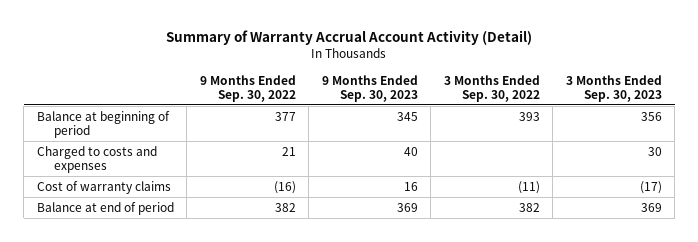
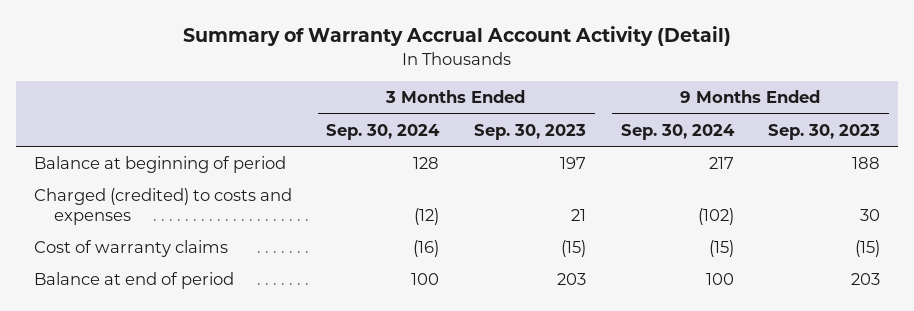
[199,74,296,102] 9 Months Ended Sep. 30, 2022 -> none
[443,74,540,102] 3 Months Ended Sep. 30, 2022 -> none
none -> [326,123,441,140] Sep. 30, 2024
none -> [620,123,735,140] Sep. 30, 2024
[396,111,418,121] 345 -> [852,156,881,169] 188
[640,111,662,121] 356 -> [559,156,586,169] 197
[36,145,157,173] Charged to costs and expenses -> [33,187,292,225] Charged (credited) to costs and expenses
[403,146,418,156] 40 -> [860,208,881,221] 30
[647,146,662,156] 30 -> [570,208,586,221] 21
[403,181,418,191] 16 -> [855,239,881,257] (15)
[639,180,662,194] (17) -> [560,239,586,257] (15)
[396,202,418,212] 369 -> [851,272,881,285] 203
[640,202,662,212] 369 -> [556,272,586,285] 203

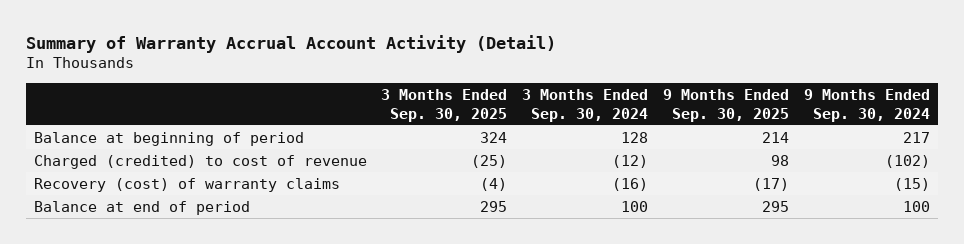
[473,123,586,140] Sep. 30, 2023 -> none
[768,123,881,140] Sep. 30, 2023 -> none
none -> [381,88,508,122] 3 Months Ended Sep. 30, 2025
none -> [663,88,790,122] 9 Months Ended Sep. 30, 2025
[33,187,292,225] Charged (credited) to costs and expenses -> [33,154,367,169] Charged (credited) to cost of revenue
[33,239,228,257] Cost of warranty claims -> [33,177,340,192] Recovery (cost) of warranty claims

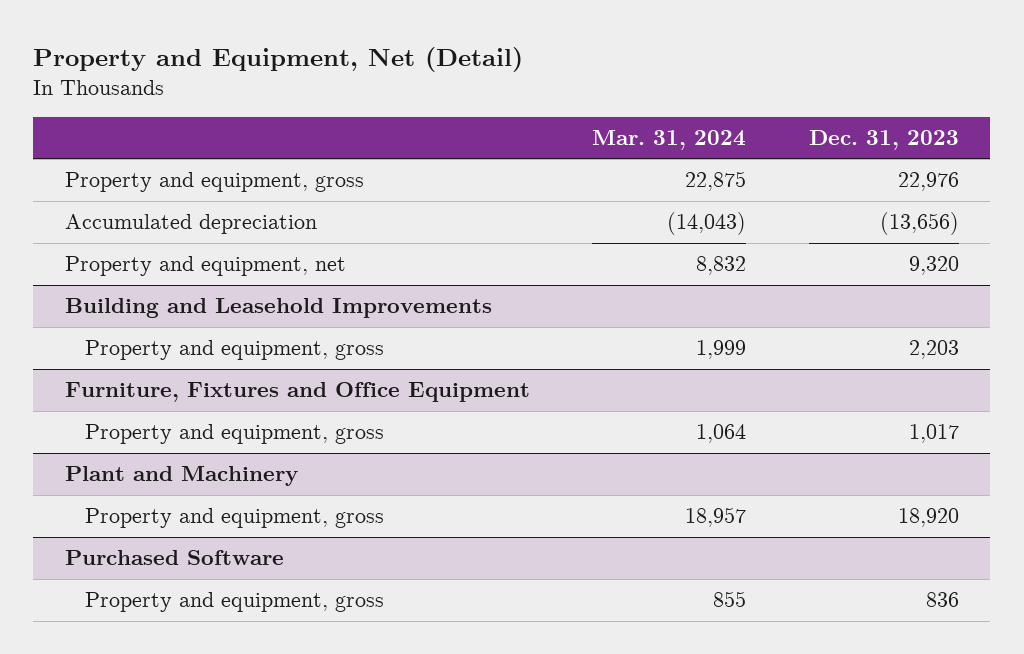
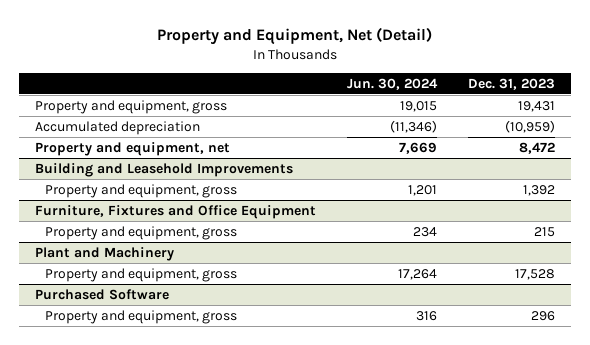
[592,129,747,150] Mar. 31, 2024 -> none
none -> [346,77,438,90] Jun. 30, 2024
[898,172,960,192] 22,976 -> [518,100,556,112] 19,431
[880,212,960,236] (13,656) -> [505,119,556,133] (10,959)
[909,256,960,276] 9,320 -> [519,141,556,154] 8,472
[909,340,960,360] 2,203 -> [523,184,556,196] 1,392
[909,424,960,444] 1,017 -> [534,226,556,237] 215
[898,508,960,528] 18,920 -> [515,268,556,280] 17,528
[926,592,960,608] 836 -> [531,310,556,321] 296

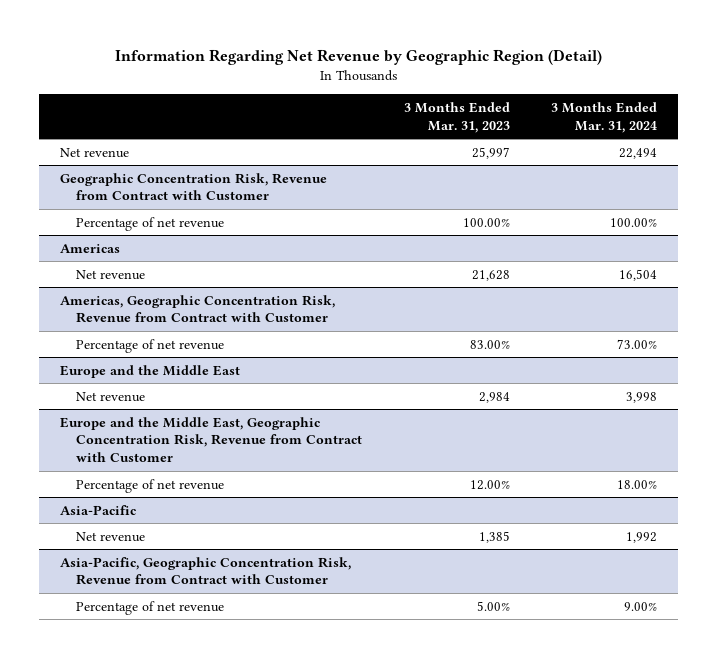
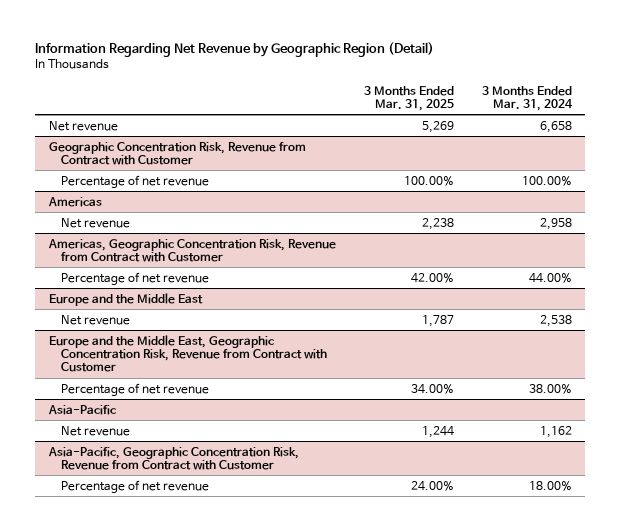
[403,101,510,133] 3 Months Ended Mar. 31, 2023 -> none
none -> [363,85,454,111] 3 Months Ended Mar. 31, 2025
[619,147,658,159] 22,494 -> [539,120,572,133] 6,658
[619,268,658,281] 16,504 -> [539,217,572,230] 2,958
[617,338,658,349] 73.00% -> [528,272,572,283] 44.00%
[626,391,658,403] 3,998 -> [539,314,572,327] 2,538
[617,479,658,489] 18.00% -> [528,383,572,394] 38.00%
[626,531,658,543] 1,992 -> [539,425,572,438] 1,162
[624,601,658,611] 9.00% -> [528,480,572,491] 18.00%

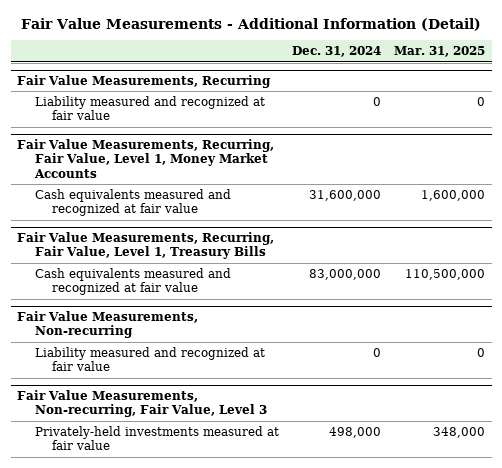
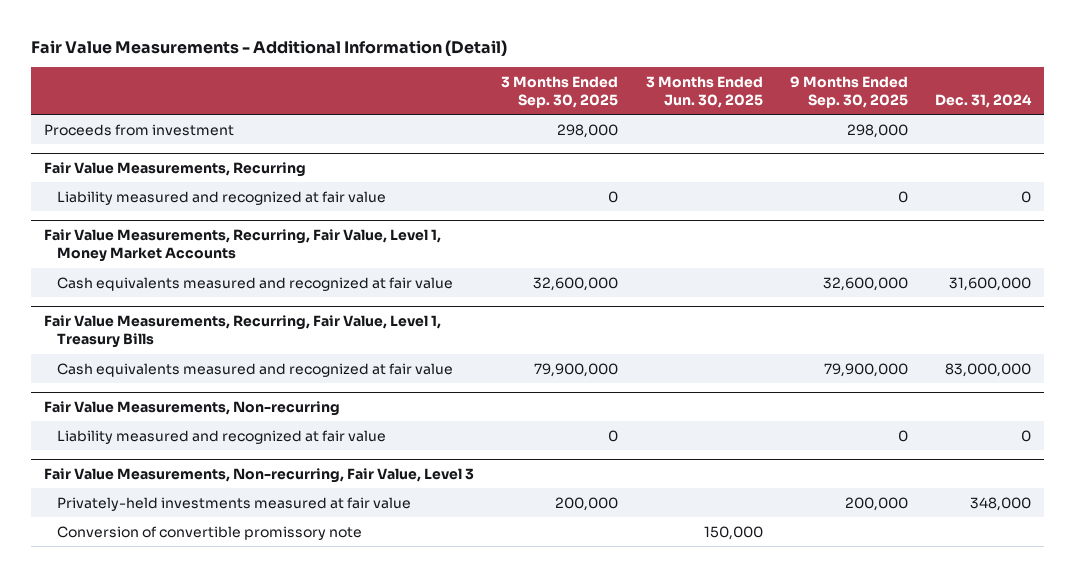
[393,46,485,58] Mar. 31, 2025 -> none
none -> [501,75,619,108] 3 Months Ended Sep. 30, 2025
none -> [645,75,763,108] 3 Months Ended Jun. 30, 2025
none -> [789,75,908,108] 9 Months Ended Sep. 30, 2025
none -> [44,123,235,136] Proceeds from investment
[328,426,381,438] 498,000 -> [969,496,1031,511] 348,000
none -> [57,525,363,540] Conversion of convertible promissory note

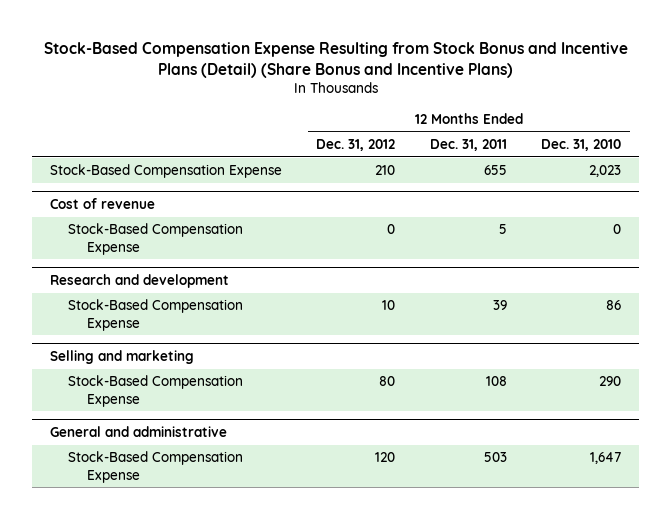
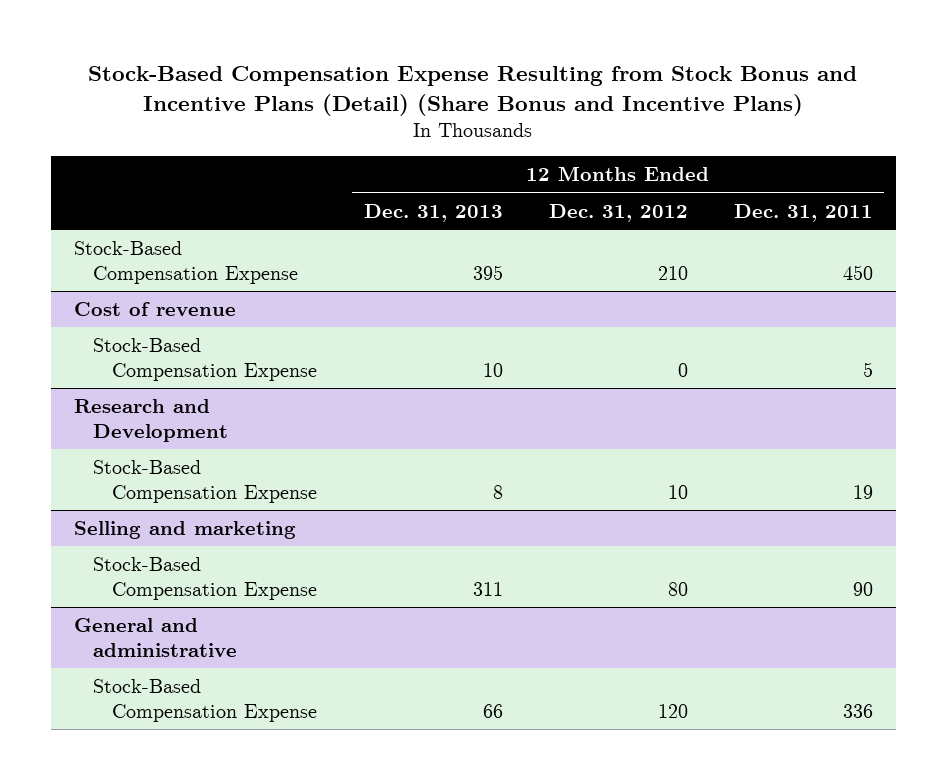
[541,139,622,152] Dec. 31, 2010 -> none
none -> [363,203,503,222] Dec. 31, 2013
[483,165,507,176] 655 -> [842,264,873,280] 450
[49,274,229,289] Research and development -> [73,398,229,442] Research and Development
[492,300,507,311] 39 -> [852,484,873,499] 19
[485,376,507,387] 108 -> [852,581,873,596] 90
[483,452,507,463] 503 -> [842,703,873,718] 336

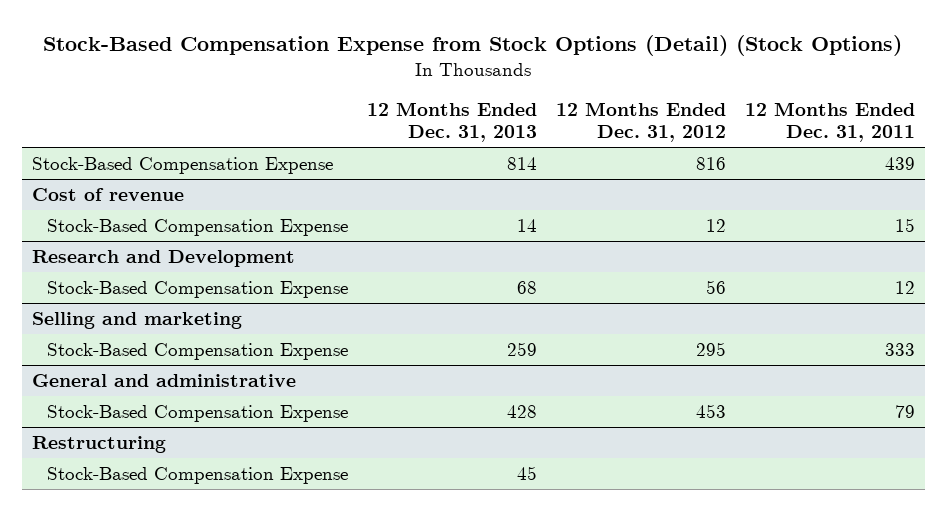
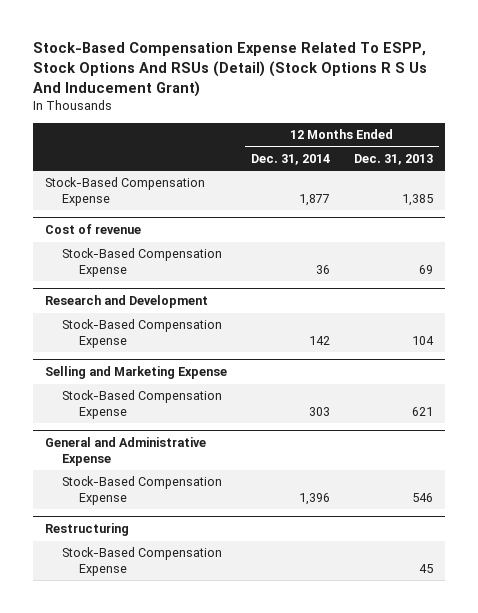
[43,34,903,56] Stock-Based Compensation Expense from Stock Options (Detail) (Stock Options) -> [33,42,428,97] Stock-Based Compensation Expense Related To ESPP, Stock Options And RSUs (Detail) (Stock Options R S Us And Inducement Grant)
[556,101,727,143] 12 Months Ended Dec. 31, 2012 -> none
[745,101,916,143] 12 Months Ended Dec. 31, 2011 -> none
none -> [251,153,331,165] Dec. 31, 2014
[507,157,538,171] 814 -> [401,194,433,207] 1,385
[517,219,538,233] 14 -> [418,265,433,275] 69
[517,281,538,295] 68 -> [411,336,434,346] 104
[31,312,242,330] Selling and marketing -> [45,366,228,380] Selling and Marketing Expense
[507,342,538,357] 259 -> [411,407,433,417] 621
[31,374,296,388] General and administrative -> [45,437,207,466] General and Administrative Expense
[507,405,538,419] 428 -> [411,493,433,503] 546

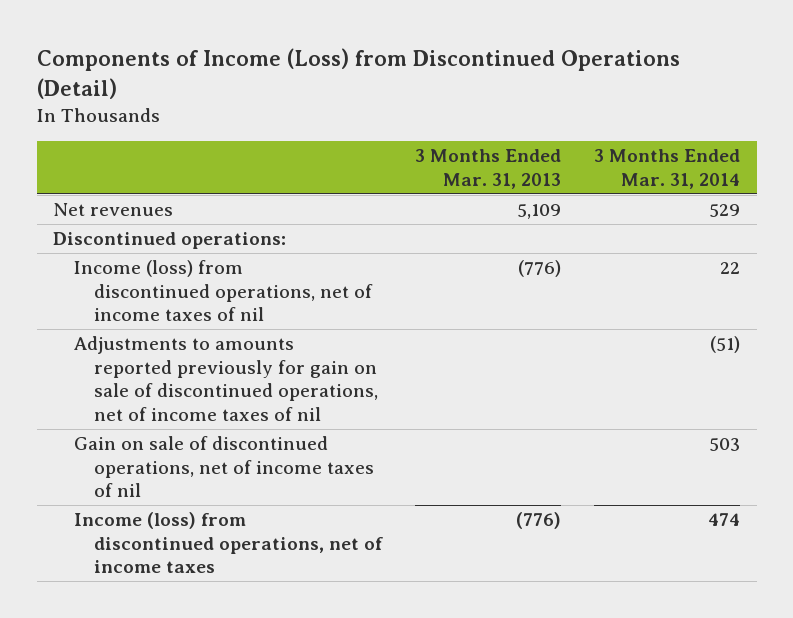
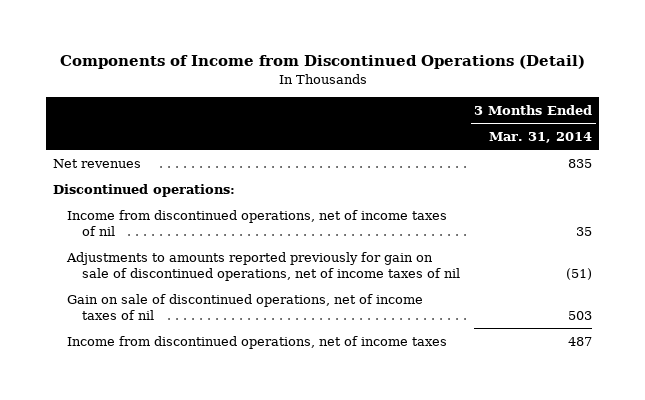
[36,48,680,100] Components of Income (Loss) from Discontinued Operations (Detail) -> [59,54,585,69] Components of Income from Discontinued Operations (Detail)
[415,149,562,189] 3 Months Ended Mar. 31, 2013 -> none
[709,204,741,218] 529 -> [568,158,593,168] 835
[73,260,374,322] Income (loss) from discontinued operations, net of income taxes of nil -> [67,209,448,237] Income from discontinued operations, net of income taxes of nil
[720,262,741,275] 22 -> [576,227,593,237] 35
[73,512,384,574] Income (loss) from discontinued operations, net of income taxes -> [67,335,448,349] Income from discontinued operations, net of income taxes
[708,513,741,527] 474 -> [568,336,593,346] 487

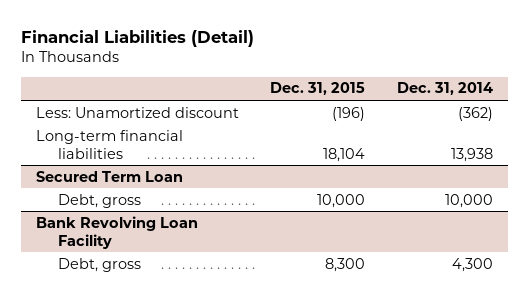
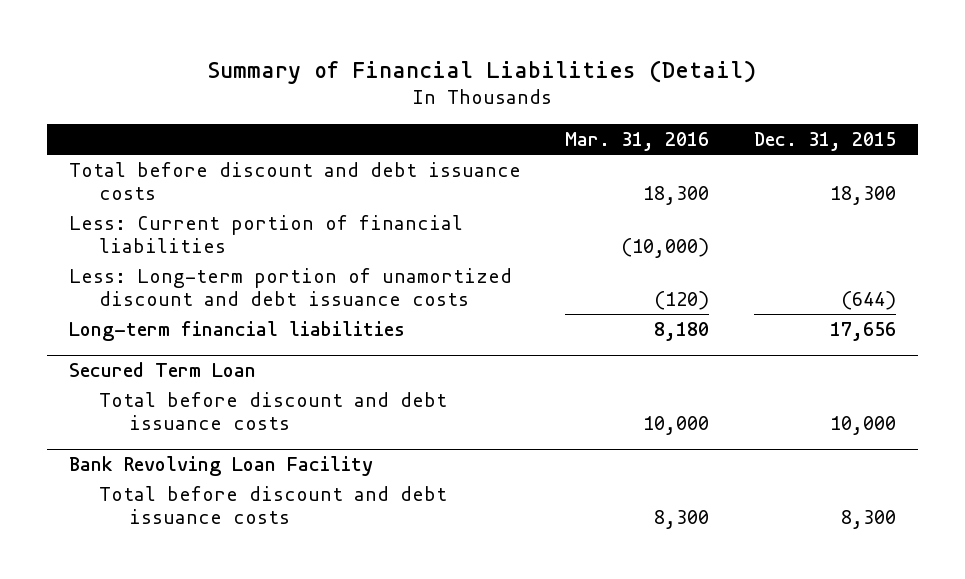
[20,29,254,47] Financial Liabilities (Detail) -> [207,59,757,84] Summary of Financial Liabilities (Detail)
[396,82,493,96] Dec. 31, 2014 -> none
none -> [565,132,710,152] Mar. 31, 2016
none -> [68,161,521,200] Total before discount and debt issuance costs
none -> [68,214,463,253] Less: Current portion of financial liabilities
[36,106,240,118] Less: Unamortized discount -> [68,267,512,306] Less: Long-term portion of unamortized discount and debt issuance costs
[332,106,366,121] (196) -> [840,290,896,310] (644)
[323,147,366,162] 18,104 -> [829,321,896,341] 17,656
[57,193,141,208] Debt, gross -> [98,391,447,430] Total before discount and debt issuance costs
[57,257,141,272] Debt, gross -> [98,485,447,524] Total before discount and debt issuance costs

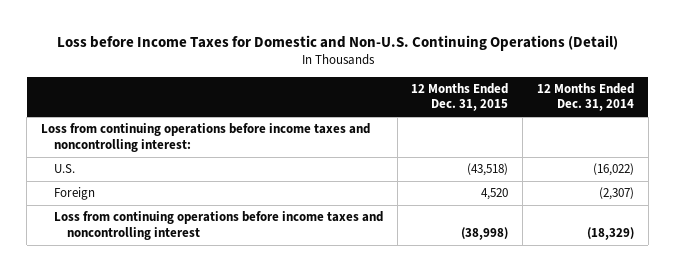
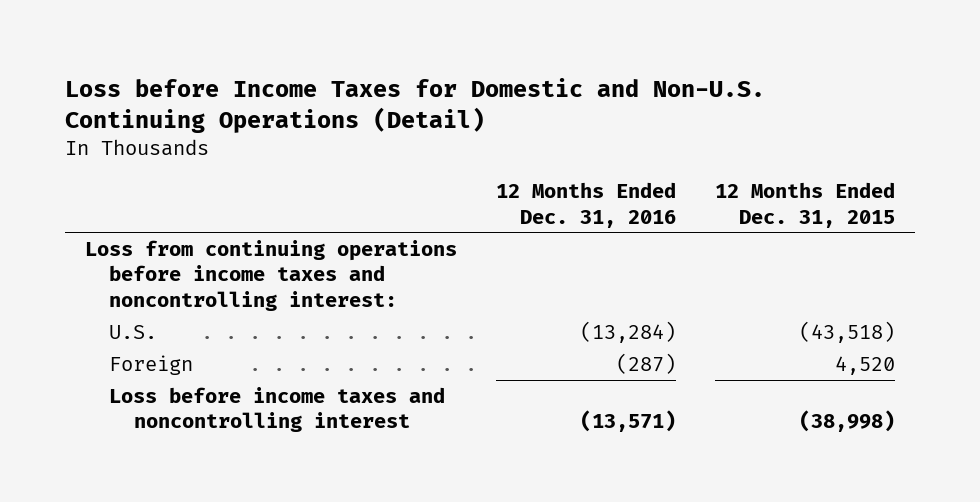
[537,83,635,112] 12 Months Ended Dec. 31, 2014 -> none
none -> [496,182,677,228] 12 Months Ended Dec. 31, 2016
[53,211,383,240] Loss from continuing operations before income taxes and noncontrolling interest -> [109,386,446,433] Loss before income taxes and noncontrolling interest

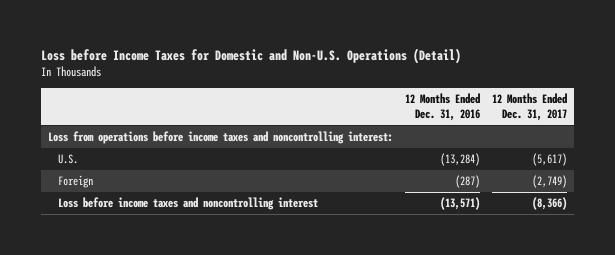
[65,77,766,133] Loss before Income Taxes for Domestic and Non-U.S. Continuing Operations (Detail) -> [41,47,462,64] Loss before Income Taxes for Domestic and Non-U.S. Operations (Detail)
[715,182,896,228] 12 Months Ended Dec. 31, 2015 -> none
none -> [492,93,568,121] 12 Months Ended Dec. 31, 2017
[84,239,457,311] Loss from continuing operations before income taxes and noncontrolling interest: -> [47,131,393,145] Loss from operations before income taxes and noncontrolling interest:

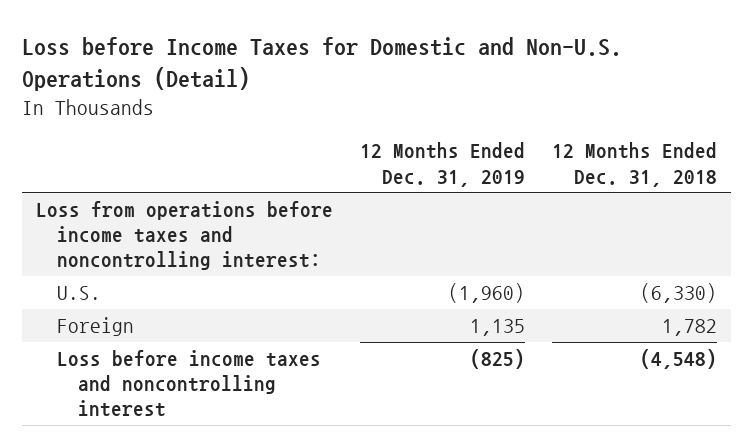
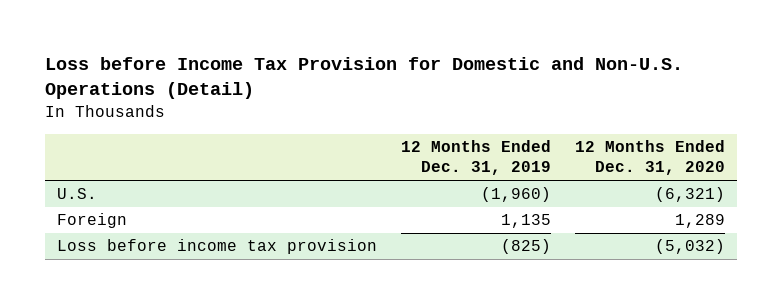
[21,36,622,91] Loss before Income Taxes for Domestic and Non-U.S. Operations (Detail) -> [45,57,684,100] Loss before Income Tax Provision for Domestic and Non-U.S. Operations (Detail)
[552,142,718,187] 12 Months Ended Dec. 31, 2018 -> none
none -> [575,139,726,176] 12 Months Ended Dec. 31, 2020
[35,201,333,271] Loss from operations before income taxes and noncontrolling interest: -> none
[56,350,321,418] Loss before income taxes and noncontrolling interest -> [57,239,378,255] Loss before income tax provision

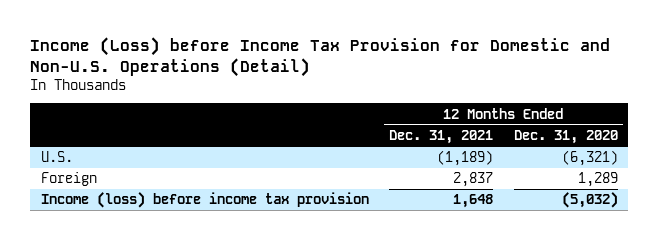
[45,57,684,100] Loss before Income Tax Provision for Domestic and Non-U.S. Operations (Detail) -> [30,37,611,77] Income (Loss) before Income Tax Provision for Domestic and Non-U.S. Operations (Detail)
[401,139,552,176] 12 Months Ended Dec. 31, 2019 -> none
none -> [389,130,494,145] Dec. 31, 2021
[57,239,378,255] Loss before income tax provision -> [40,192,369,209] Income (loss) before income tax provision

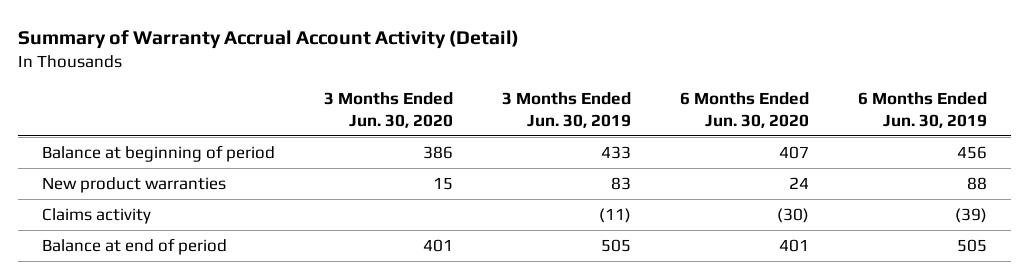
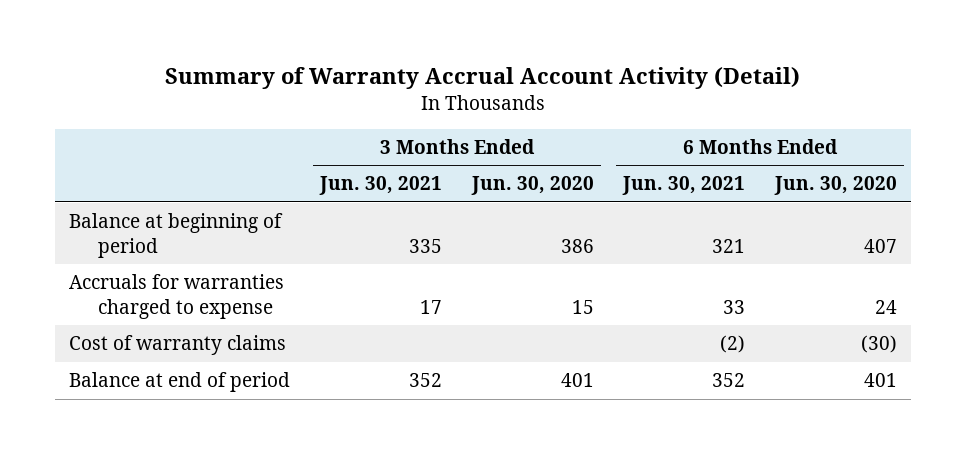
[502,92,632,128] 3 Months Ended Jun. 30, 2019 -> none
[857,92,987,128] 6 Months Ended Jun. 30, 2019 -> none
none -> [318,176,442,196] Jun. 30, 2021
none -> [622,176,746,196] Jun. 30, 2021
[42,176,227,193] New product warranties -> [69,274,285,319] Accruals for warranties charged to expense
[42,207,152,224] Claims activity -> [69,335,287,356] Cost of warranty claims

